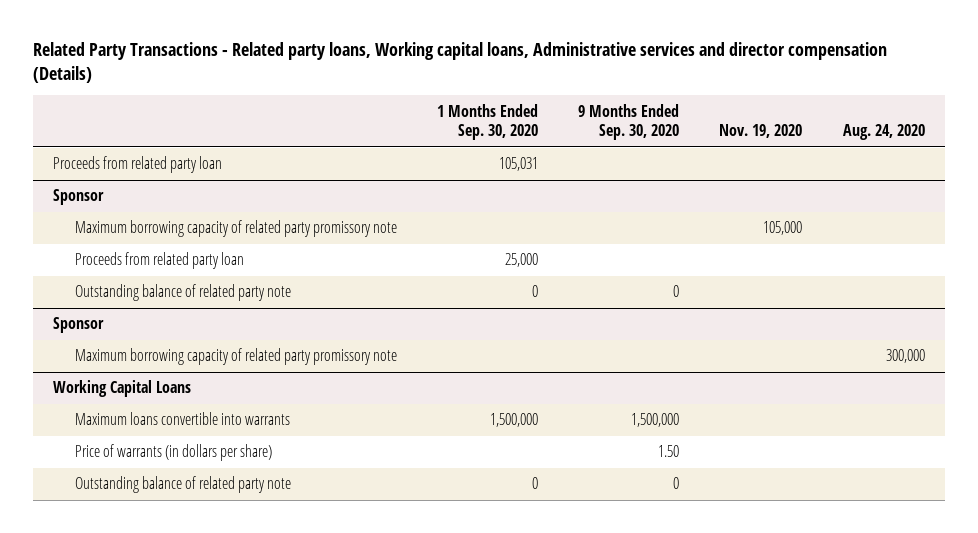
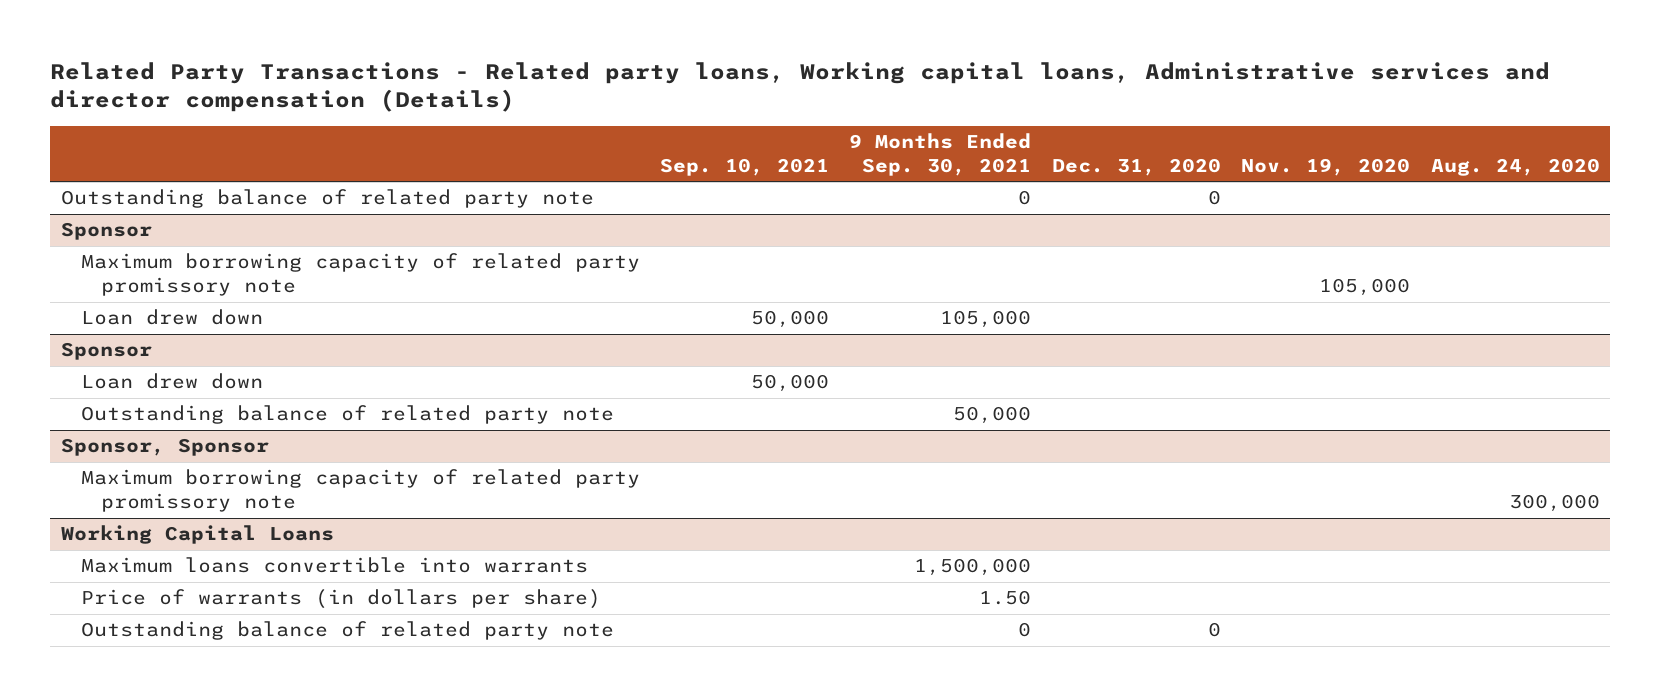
[437,103,539,141] 1 Months Ended Sep. 30, 2020 -> none
[578,103,680,141] 9 Months Ended Sep. 30, 2020 -> none
none -> [660,157,830,176] Sep. 10, 2021
none -> [849,133,1032,176] 9 Months Ended Sep. 30, 2021
none -> [1051,157,1221,176] Dec. 31, 2020
[52,156,222,174] Proceeds from related party loan -> none
none -> [60,189,594,209] Outstanding balance of related party note
[74,252,244,270] Proceeds from related party loan -> none
none -> [80,309,263,326] Loan drew down
[74,348,397,366] Maximum borrowing capacity of related party promissory note -> none
none -> [80,373,263,390] Loan drew down
[74,284,291,302] Outstanding balance of related party note -> [80,405,614,425] Outstanding balance of related party note
none -> [60,438,269,457] Sponsor, Sponsor
none -> [80,469,640,513] Maximum borrowing capacity of related party promissory note

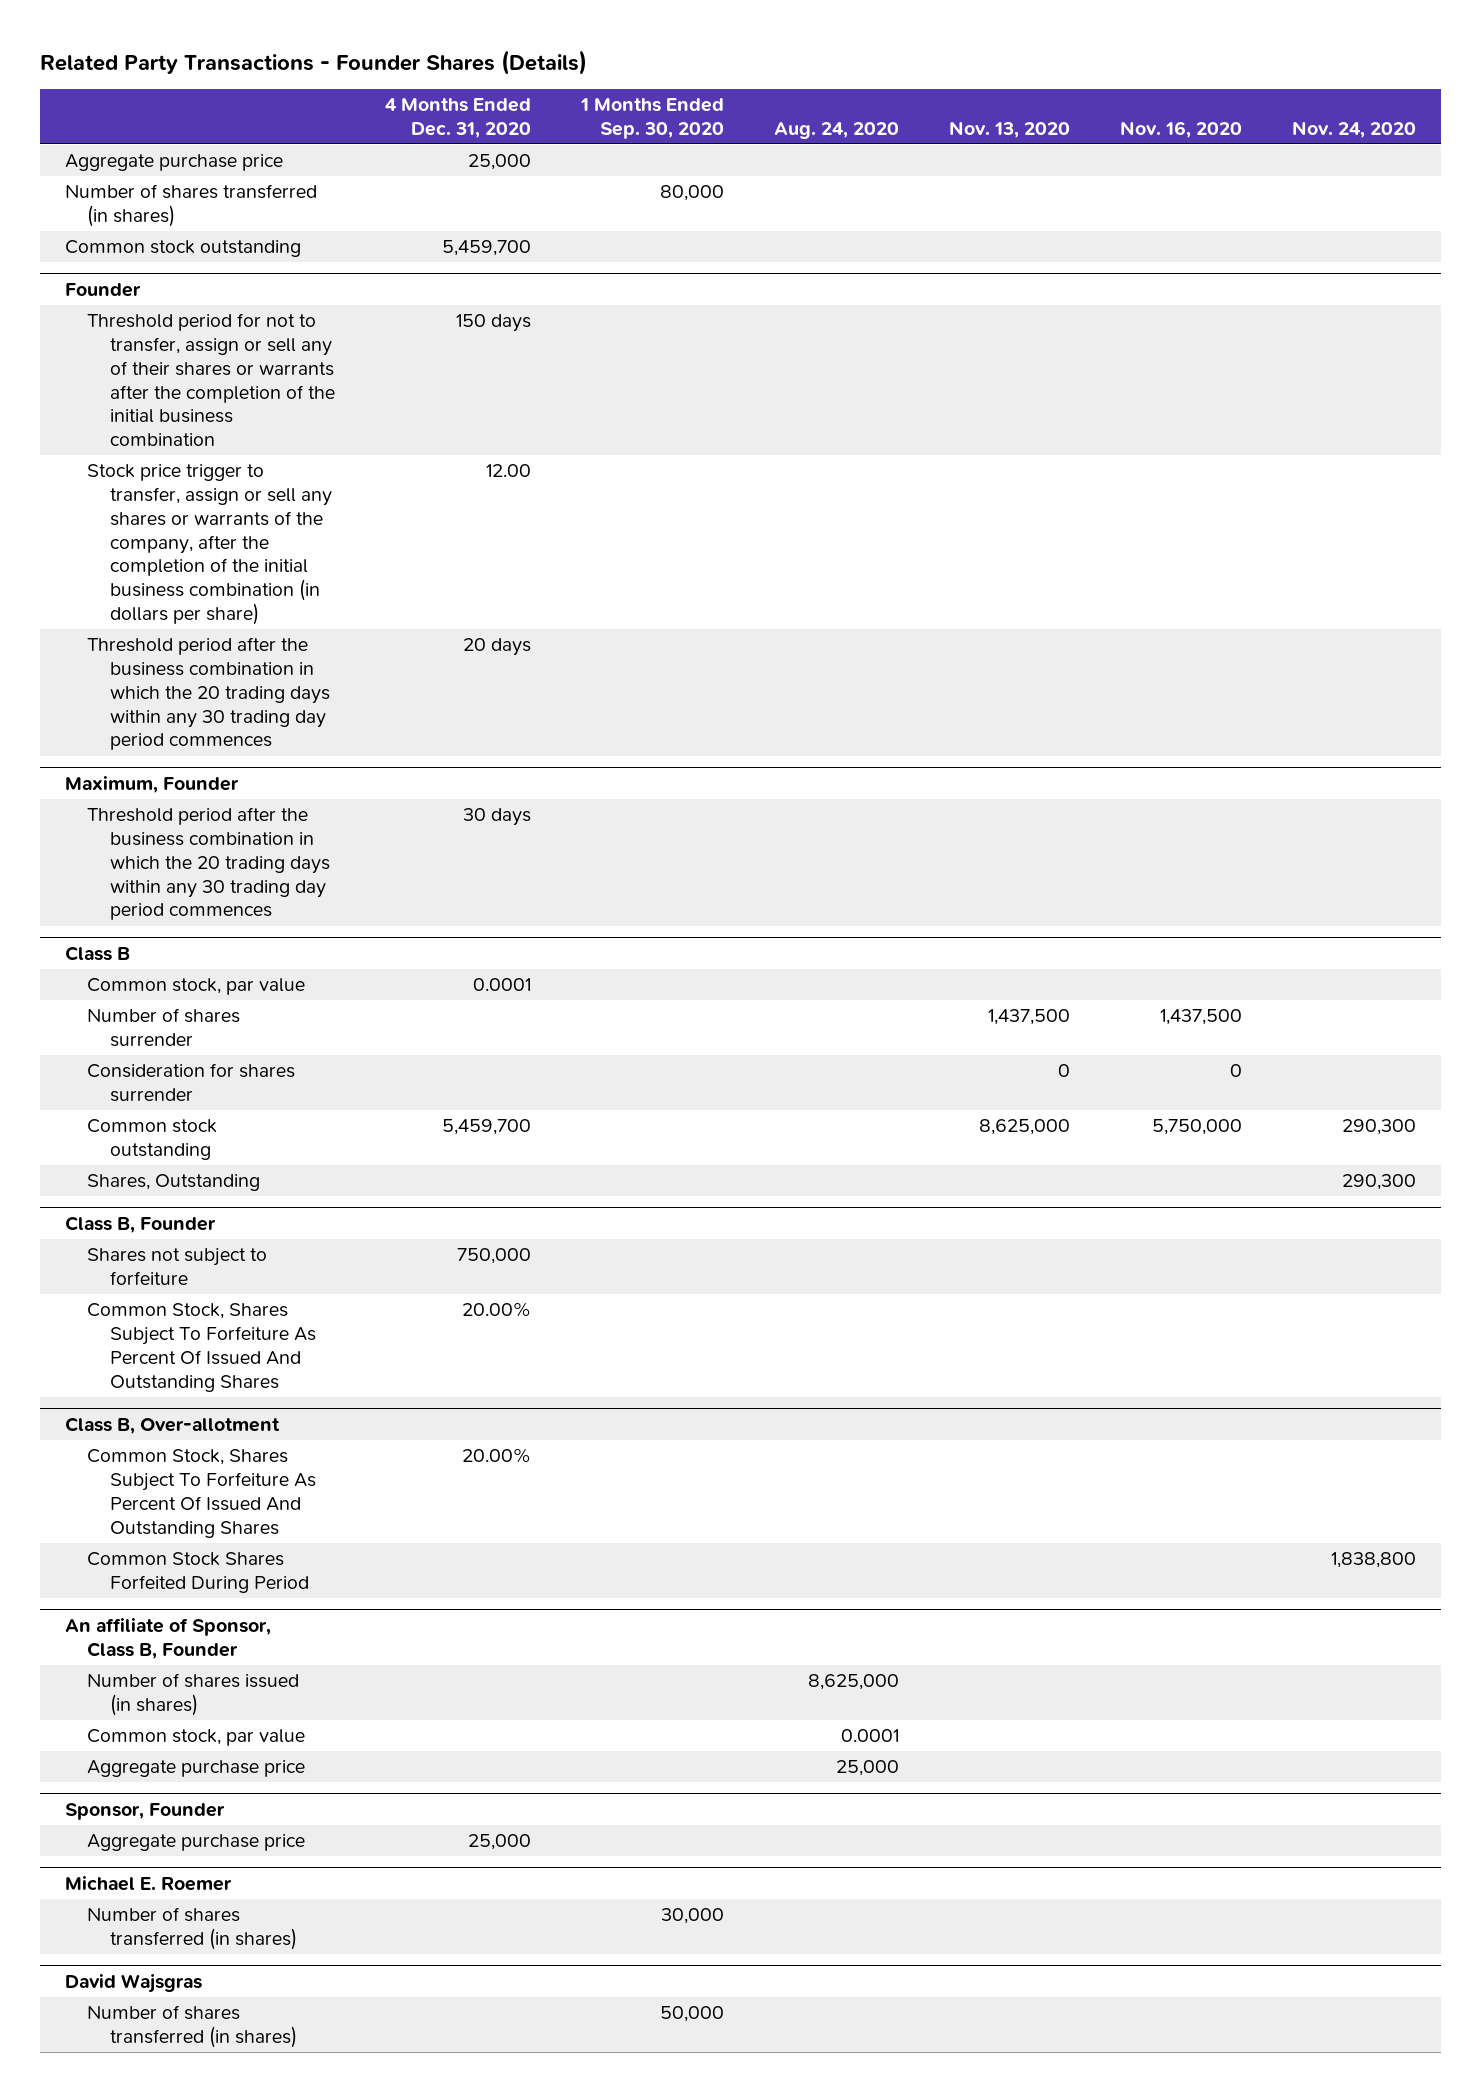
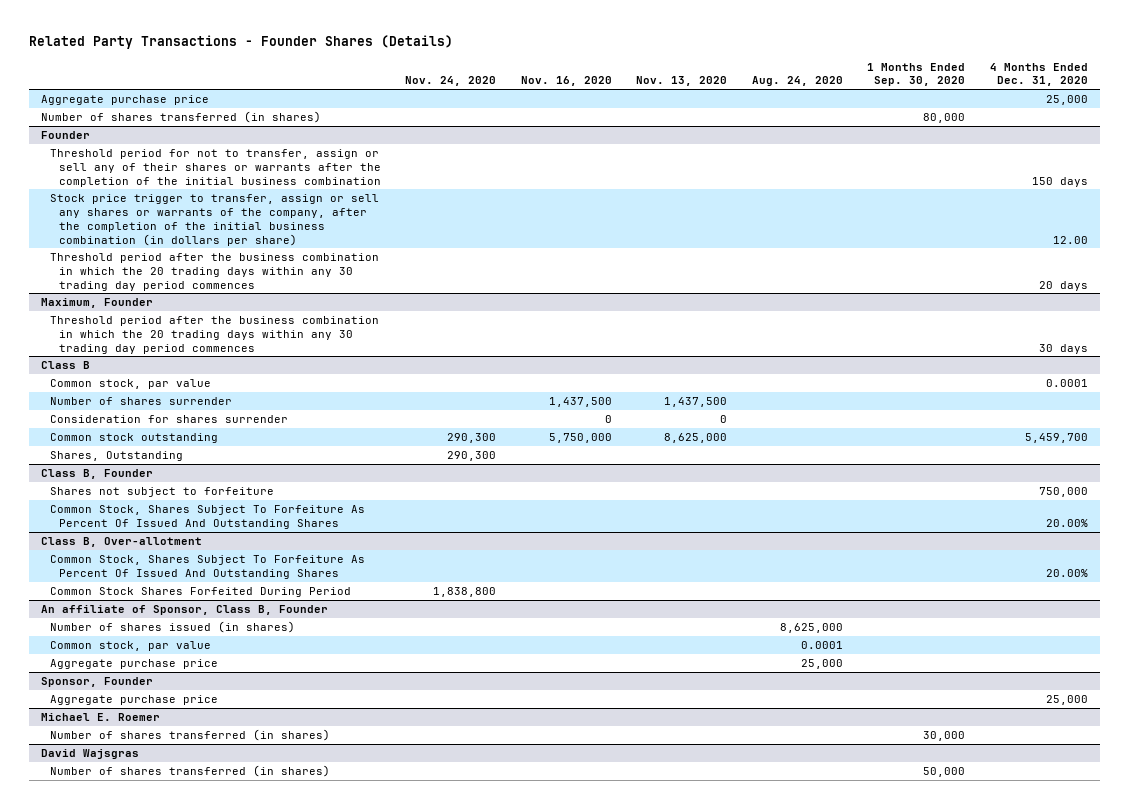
[64,240,301,258] Common stock outstanding -> none

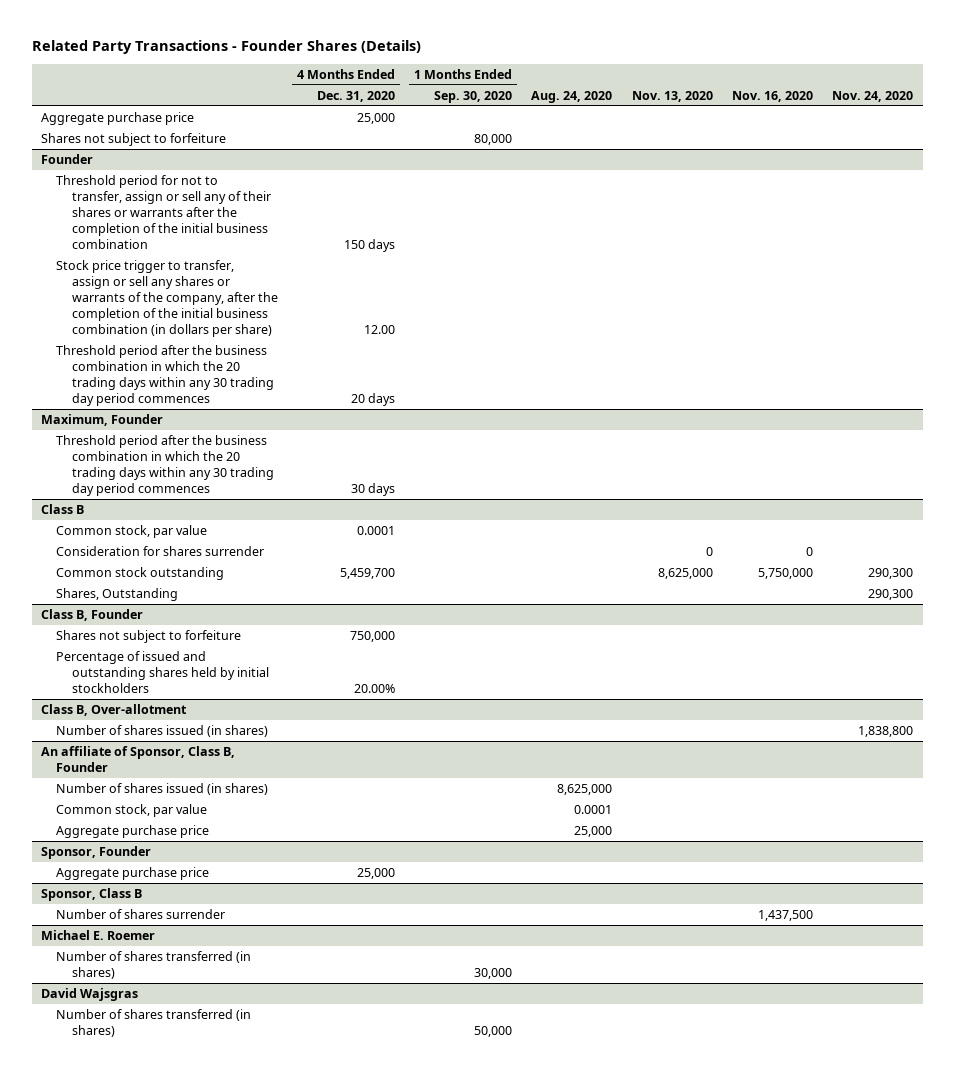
[41,110,322,123] Number of shares transferred (in shares) -> none
none -> [41,133,227,147] Shares not subject to forfeiture
[50,396,233,405] Number of shares surrender -> none
[50,504,366,529] Common Stock, Shares Subject To Forfeiture As Percent Of Issued And Outstanding Shares -> none
none -> [56,651,269,694] Percentage of issued and outstanding shares held by initial stockholders
[50,554,366,579] Common Stock, Shares Subject To Forfeiture As Percent Of Issued And Outstanding Shares -> none
[50,586,352,597] Common Stock Shares Forfeited During Period -> [56,725,269,738] Number of shares issued (in shares)
none -> [41,888,143,902] Sponsor, Class B
none -> [56,909,226,920] Number of shares surrender

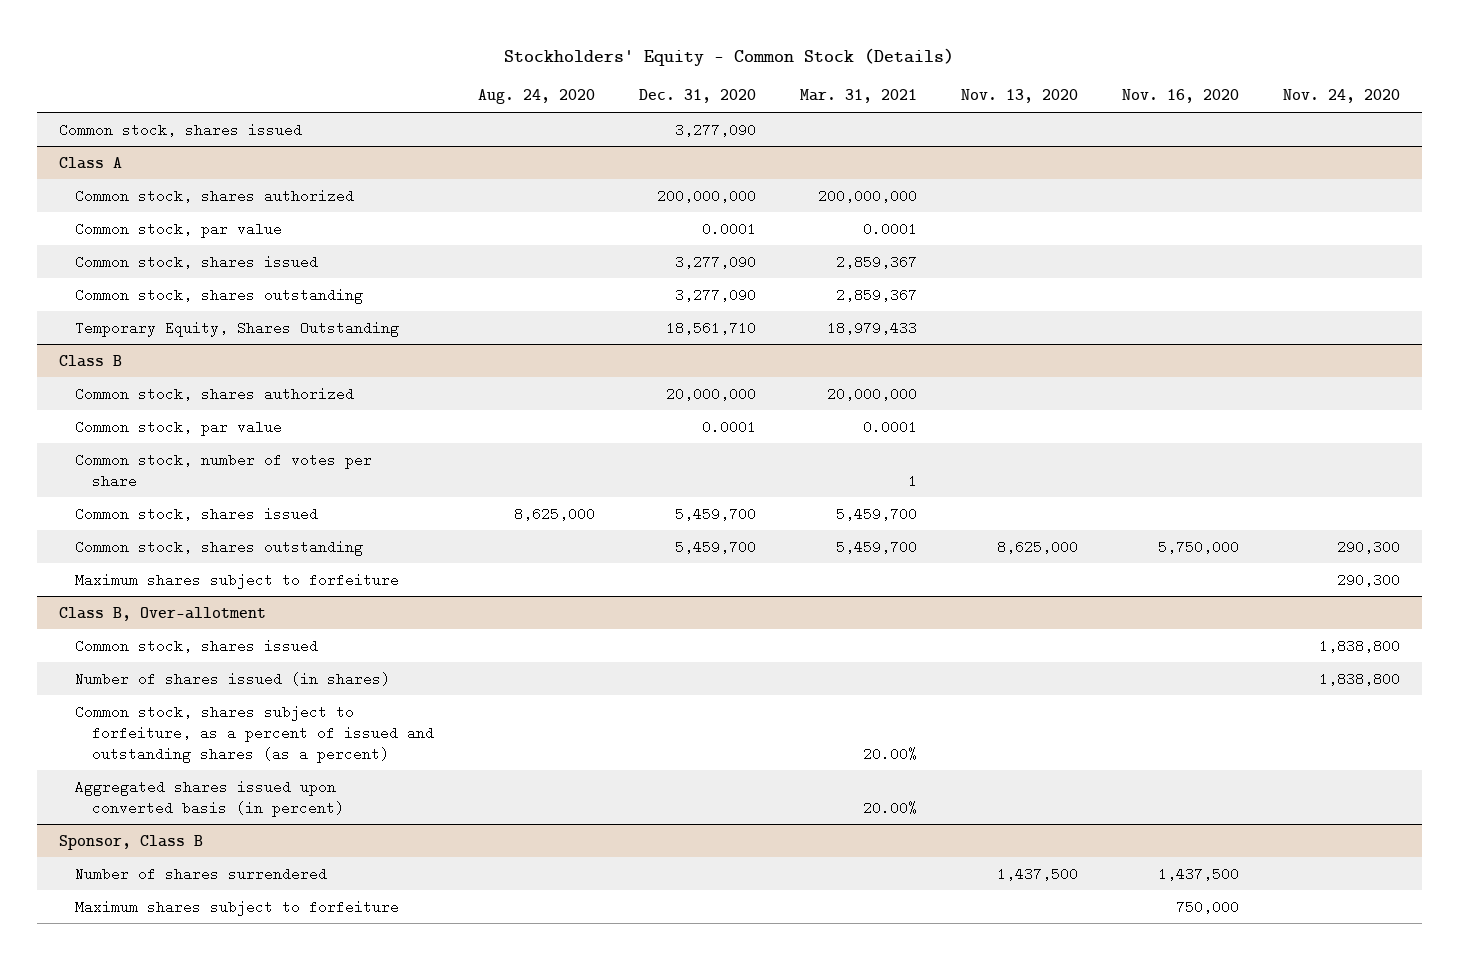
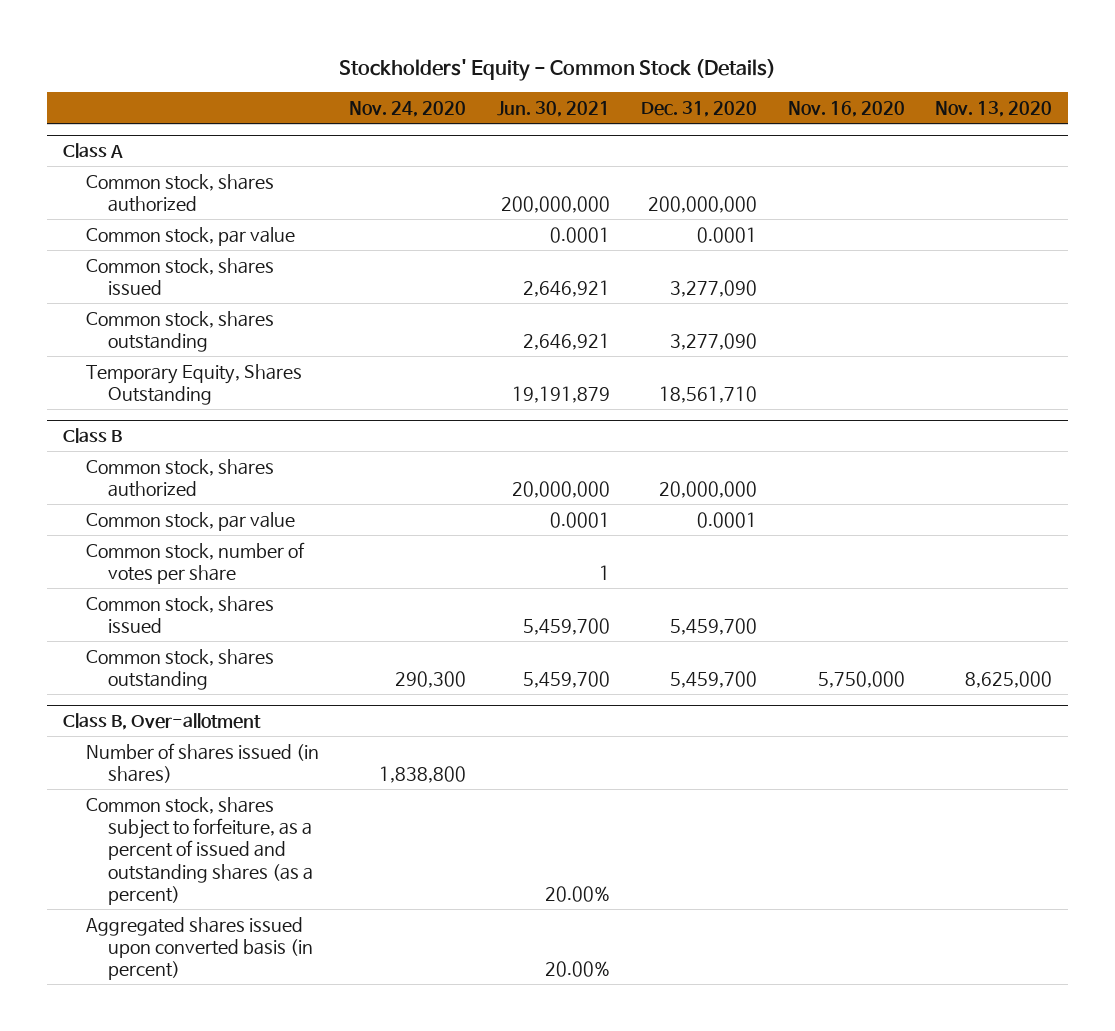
[477,89,595,105] Aug. 24, 2020 -> none
[799,89,917,104] Mar. 31, 2021 -> none
none -> [497,100,611,117] Jun. 30, 2021
[59,122,303,137] Common stock, shares issued -> none
[75,572,400,589] Maximum shares subject to forfeiture -> none
[75,638,319,653] Common stock, shares issued -> none
[59,834,204,850] Sponsor, Class B -> none
[75,866,328,881] Number of shares surrendered -> none
[75,899,400,916] Maximum shares subject to forfeiture -> none

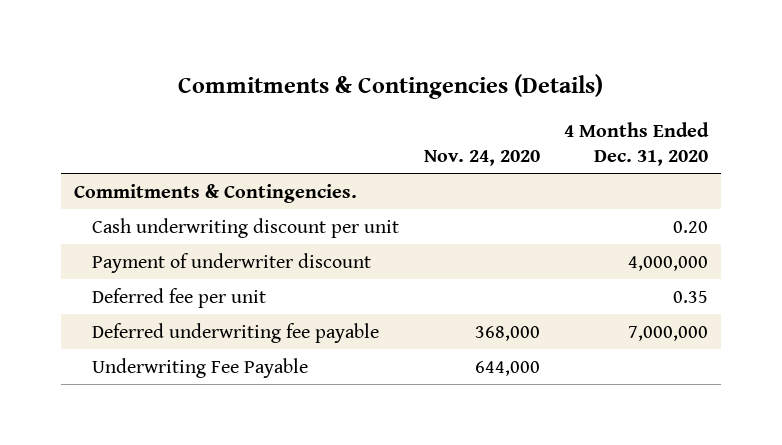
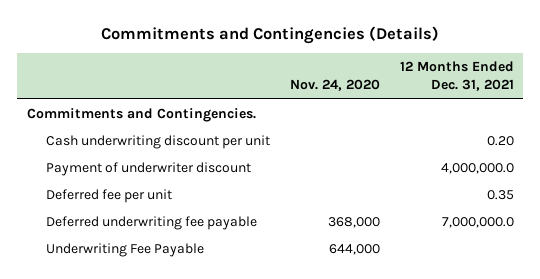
[178,73,604,99] Commitments & Contingencies (Details) -> [101,26,440,45] Commitments and Contingencies (Details)
[564,121,710,166] 4 Months Ended Dec. 31, 2020 -> none
none -> [399,61,514,92] 12 Months Ended Dec. 31, 2021
[73,183,357,203] Commitments & Contingencies. -> [26,108,256,123] Commitments and Contingencies.

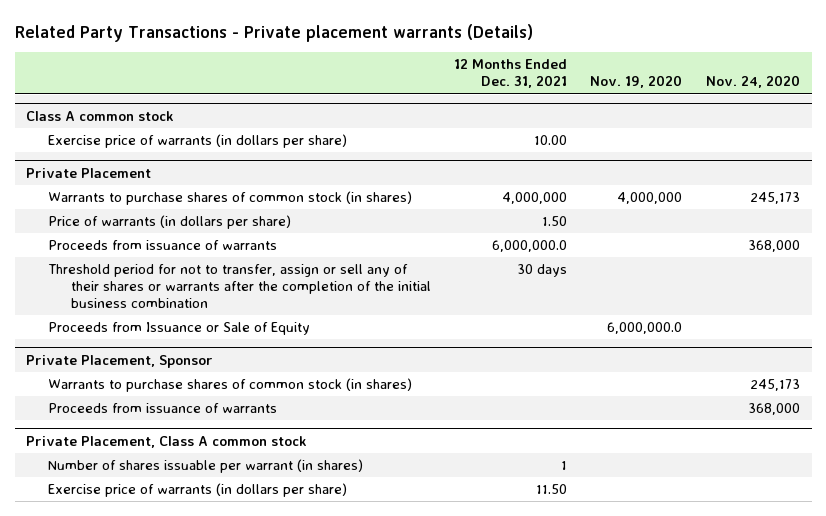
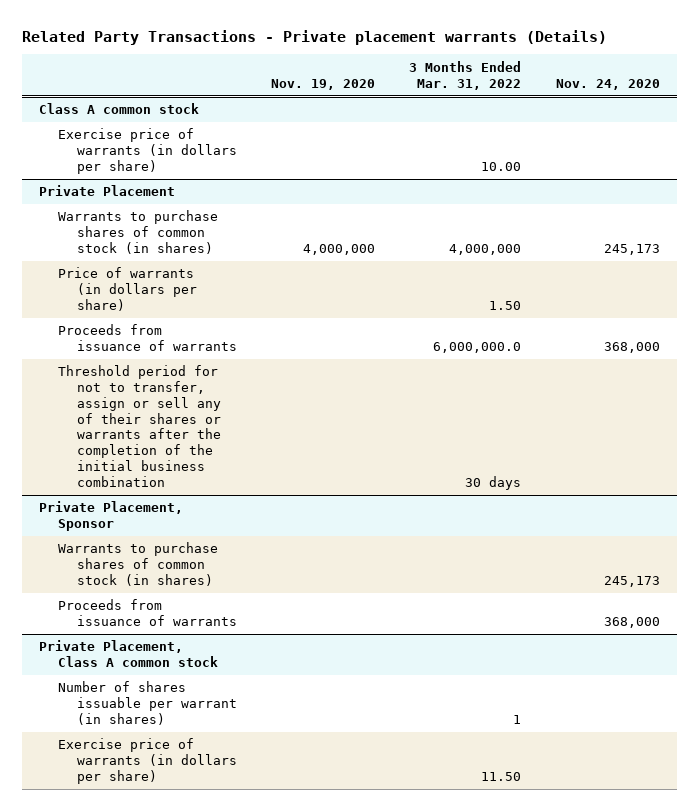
[453,59,567,89] 12 Months Ended Dec. 31, 2021 -> none
none -> [409,60,522,90] 3 Months Ended Mar. 31, 2022
[48,322,311,336] Proceeds from Issuance or Sale of Equity -> none

